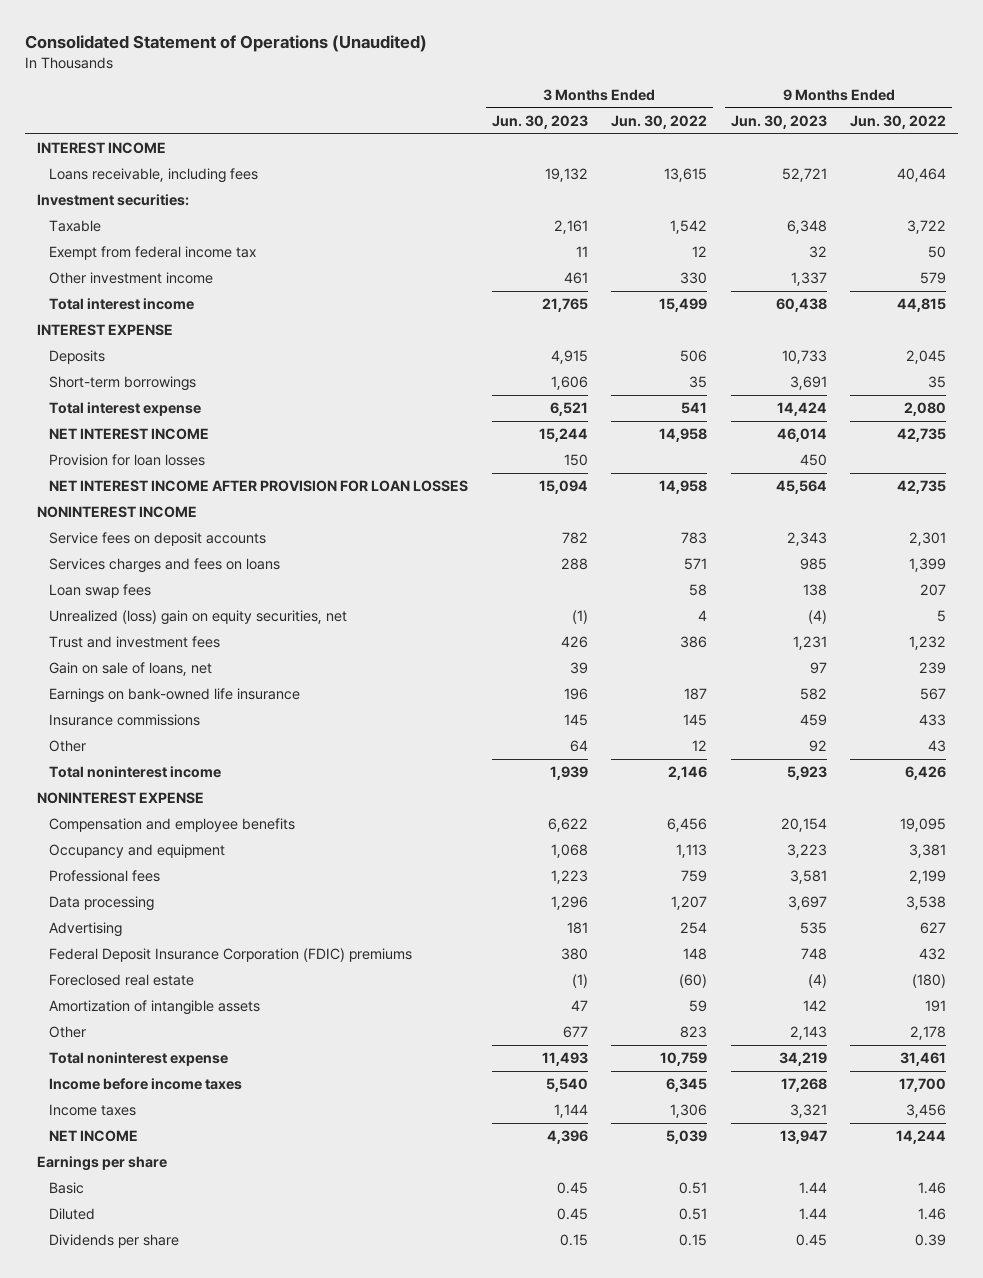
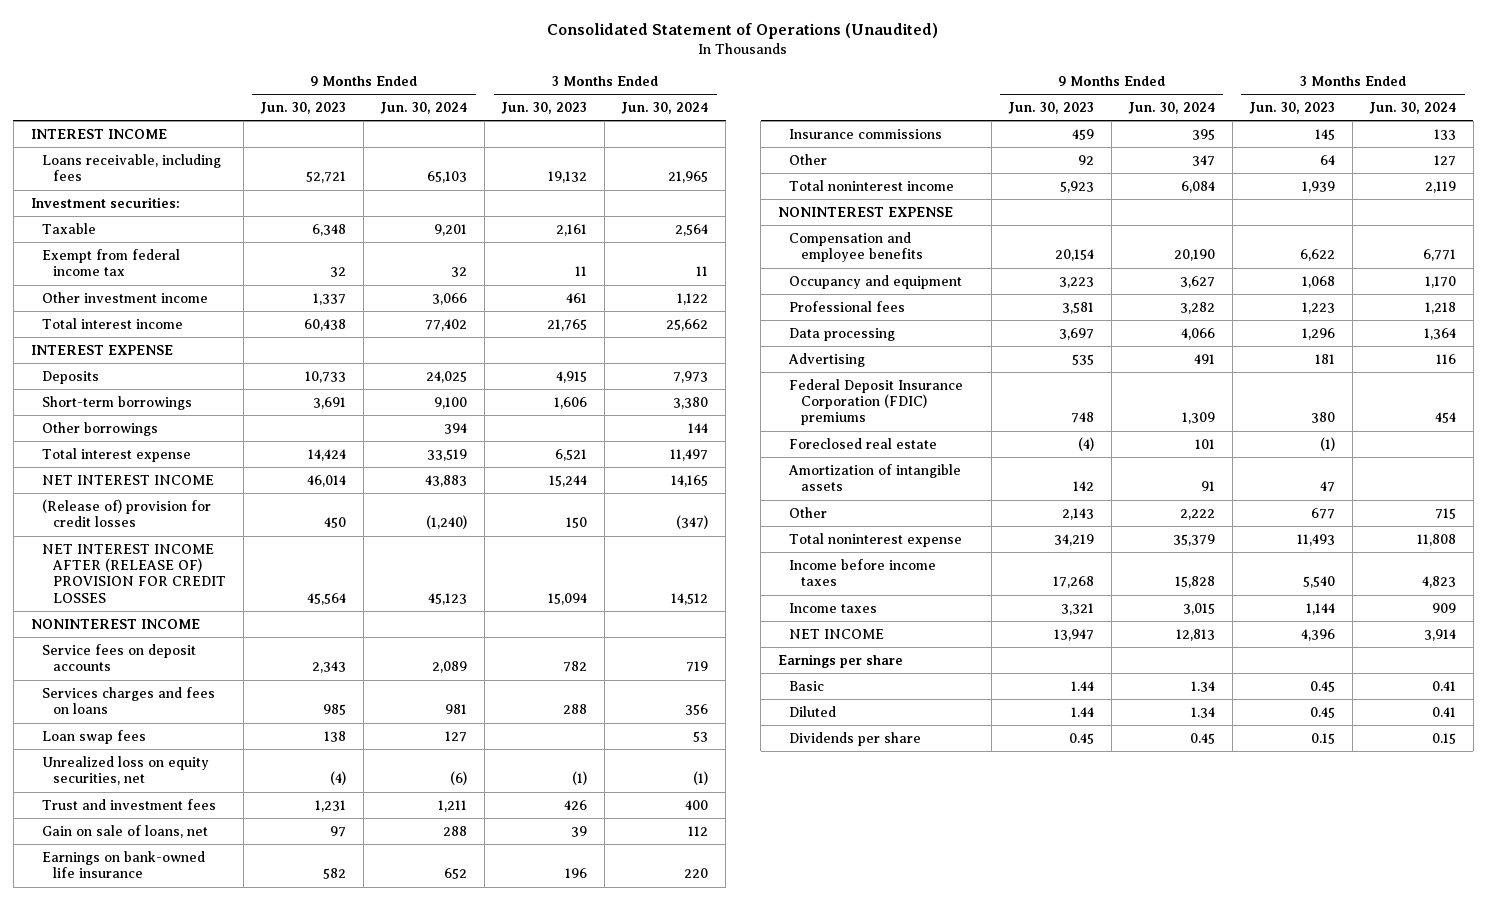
[611,115,708,130] Jun. 30, 2022 -> none
[850,115,947,130] Jun. 30, 2022 -> none
none -> [380,102,468,115] Jun. 30, 2024
none -> [621,102,709,115] Jun. 30, 2024
none -> [41,421,158,436] Other borrowings
[49,454,206,467] Provision for loan losses -> [41,498,211,528] (Release of) provision for credit losses
[49,480,469,493] NET INTEREST INCOME AFTER PROVISION FOR LOAN LOSSES -> [41,543,227,603] NET INTEREST INCOME AFTER (RELEASE OF) PROVISION FOR CREDIT LOSSES
[49,610,348,626] Unrealized (loss) gain on equity securities, net -> [41,755,209,786] Unrealized loss on equity securities, net

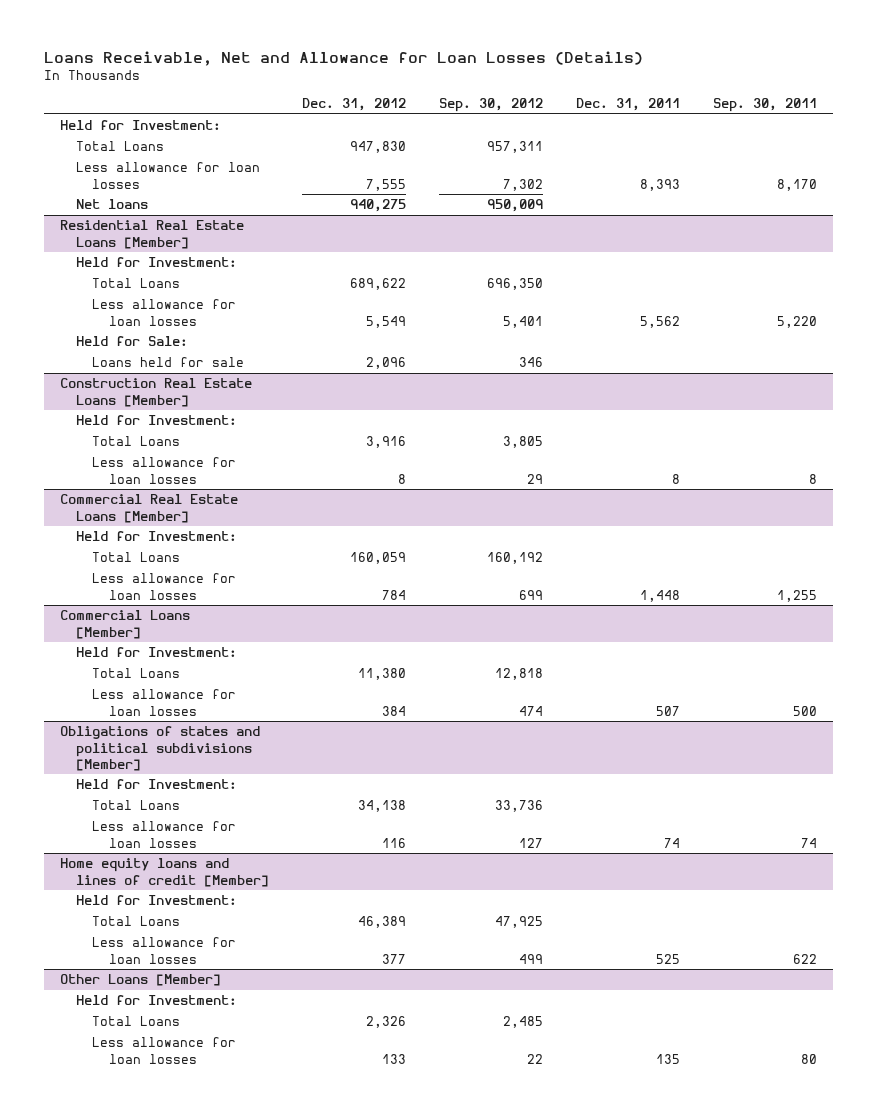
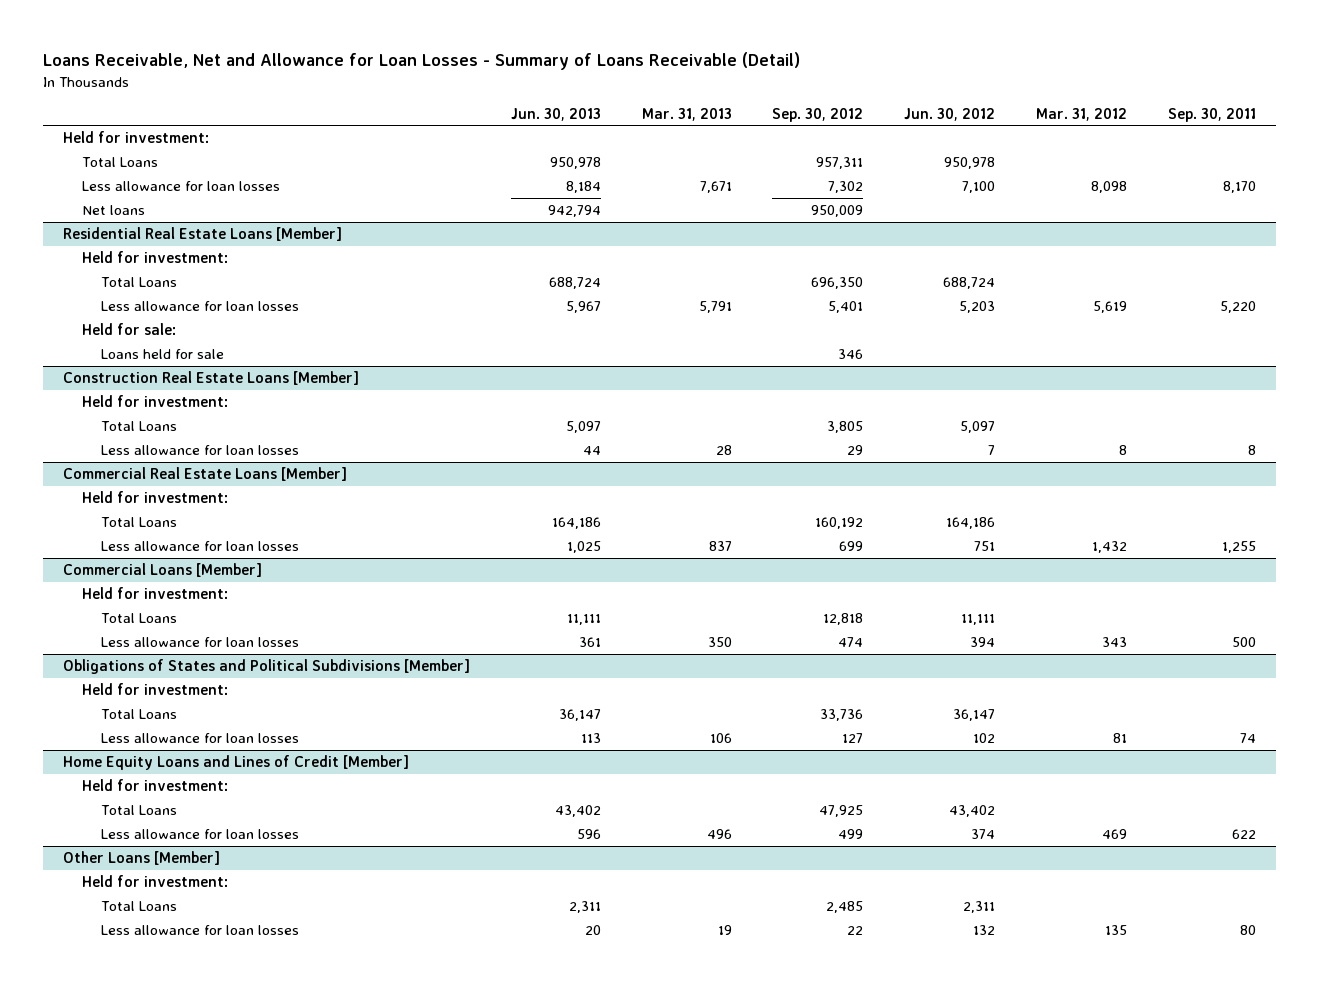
[43,51,643,67] Loans Receivable, Net and Allowance for Loan Losses (Details) -> [42,52,800,71] Loans Receivable, Net and Allowance for Loan Losses - Summary of Loans Receivable (Detail)
[302,98,407,112] Dec. 31, 2012 -> none
[575,98,680,112] Dec. 31, 2011 -> none
none -> [510,107,601,121] Jun. 30, 2013
none -> [641,107,732,121] Mar. 31, 2013
none -> [904,107,996,121] Jun. 30, 2012
none -> [1036,107,1128,121] Mar. 31, 2012
[60,120,222,131] Held for Investment: -> [63,130,210,143] Held for investment:
[76,257,238,268] Held for Investment: -> [81,250,228,263] Held for investment:
[76,336,189,347] Held for Sale: -> [81,322,176,335] Held for sale:
[76,415,238,426] Held for Investment: -> [81,394,228,407] Held for investment:
[76,531,238,542] Held for Investment: -> [81,490,228,503] Held for investment:
[76,647,238,658] Held for Investment: -> [81,586,228,599] Held for investment:
[60,726,261,771] Obligations of states and political subdivisions [Member] -> [63,658,471,674] Obligations of States and Political Subdivisions [Member]
[76,779,238,790] Held for Investment: -> [81,682,228,695] Held for investment:
[60,858,270,887] Home equity loans and lines of credit [Member] -> [63,754,410,770] Home Equity Loans and Lines of Credit [Member]
[76,895,238,906] Held for Investment: -> [81,778,228,791] Held for investment:
[76,995,238,1006] Held for Investment: -> [81,874,228,887] Held for investment:

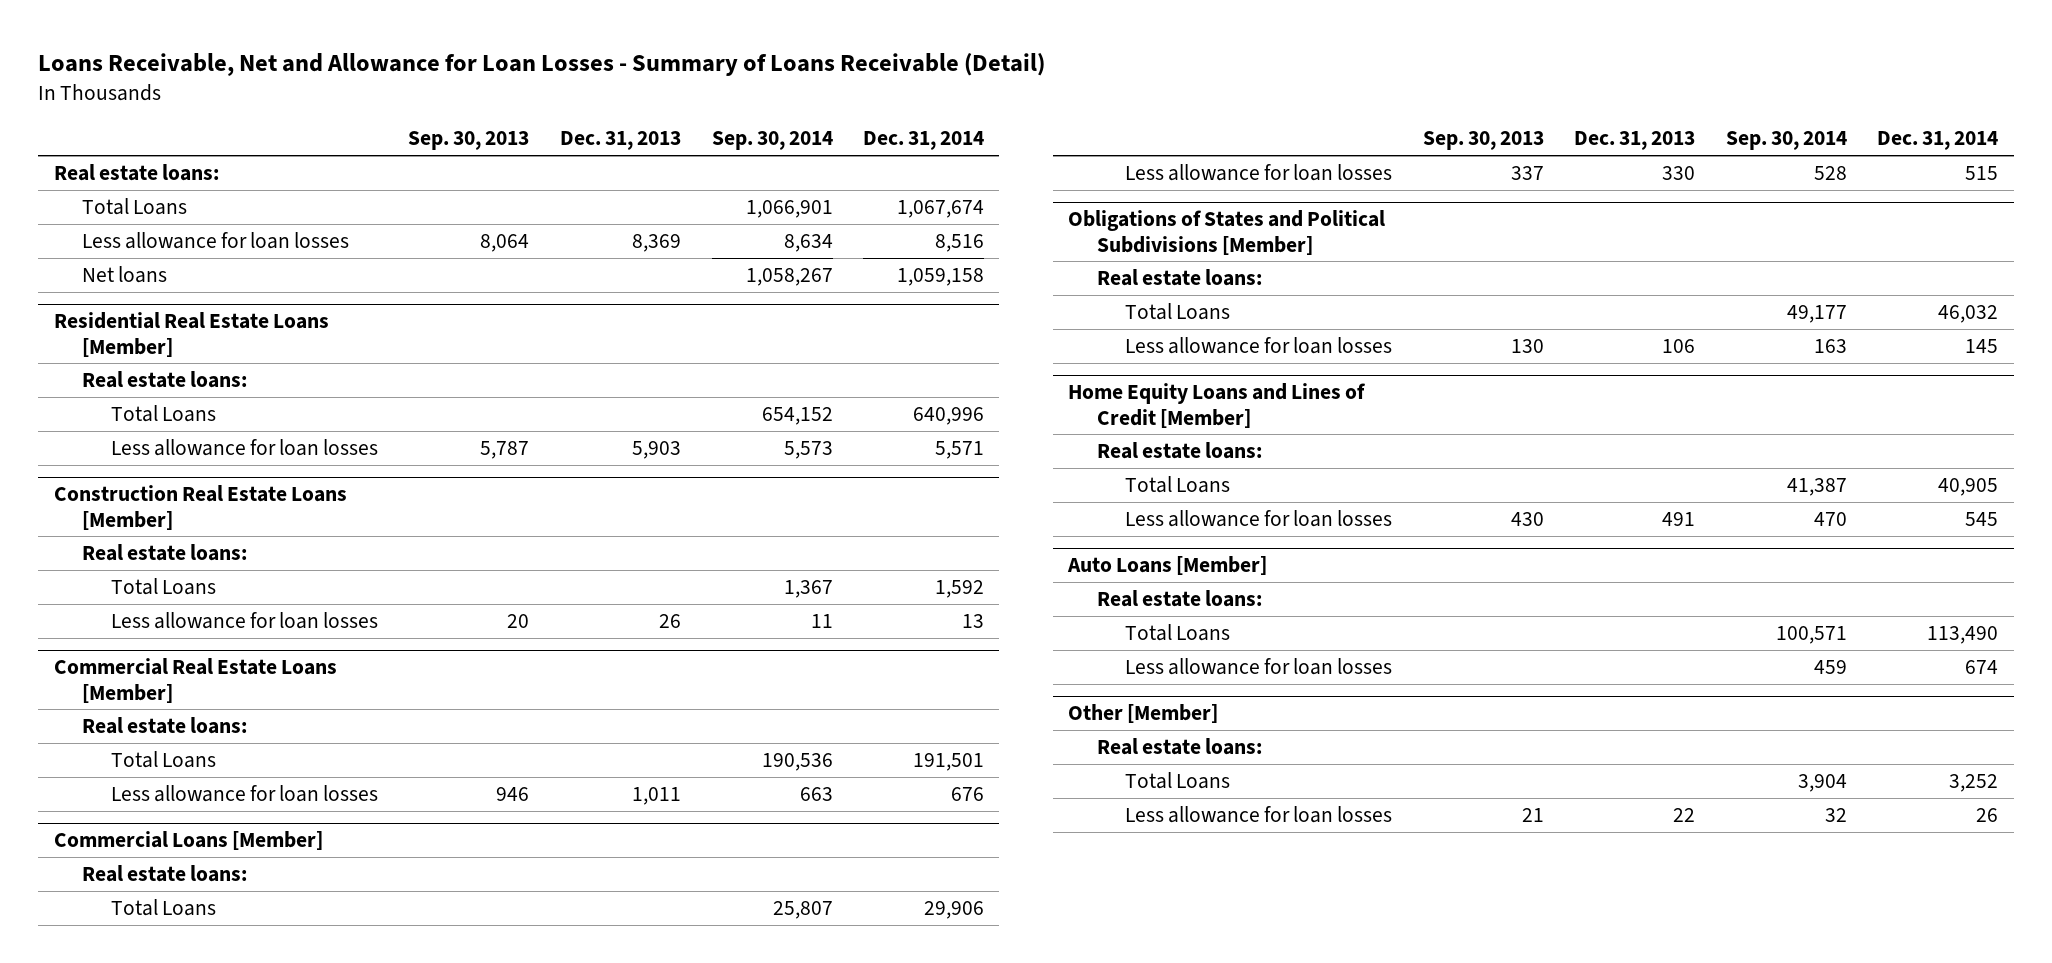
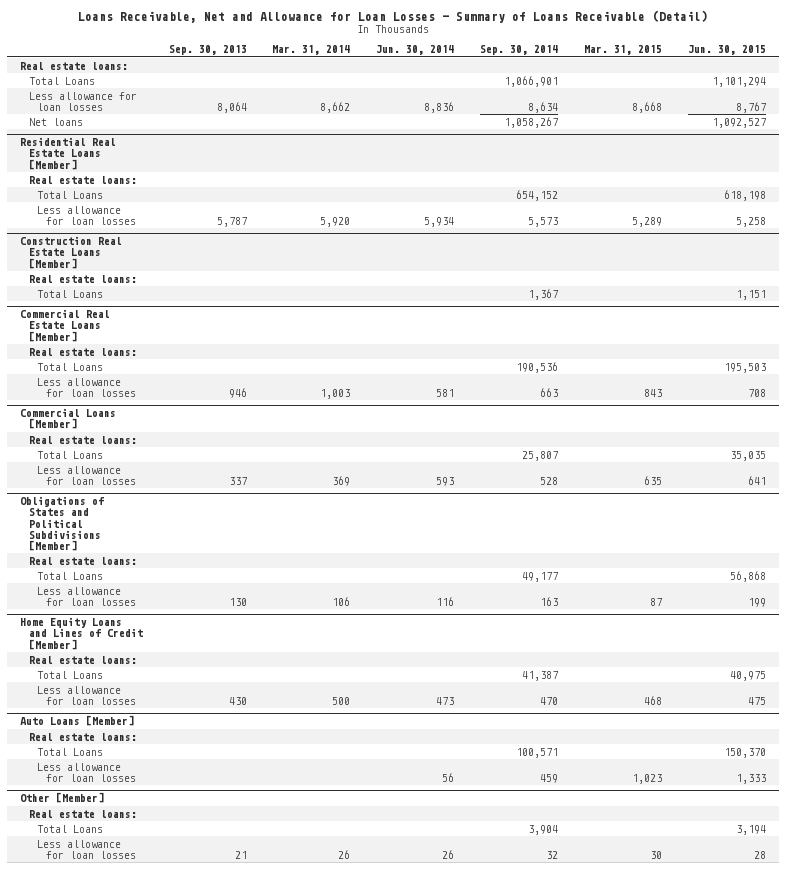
[559,131,681,151] Dec. 31, 2013 -> none
[863,131,985,151] Dec. 31, 2014 -> none
none -> [272,45,351,56] Mar. 31, 2014
none -> [376,45,455,56] Jun. 30, 2014
none -> [584,45,663,56] Mar. 31, 2015
none -> [687,45,766,56] Jun. 30, 2015
[110,611,378,629] Less allowance for loan losses -> none

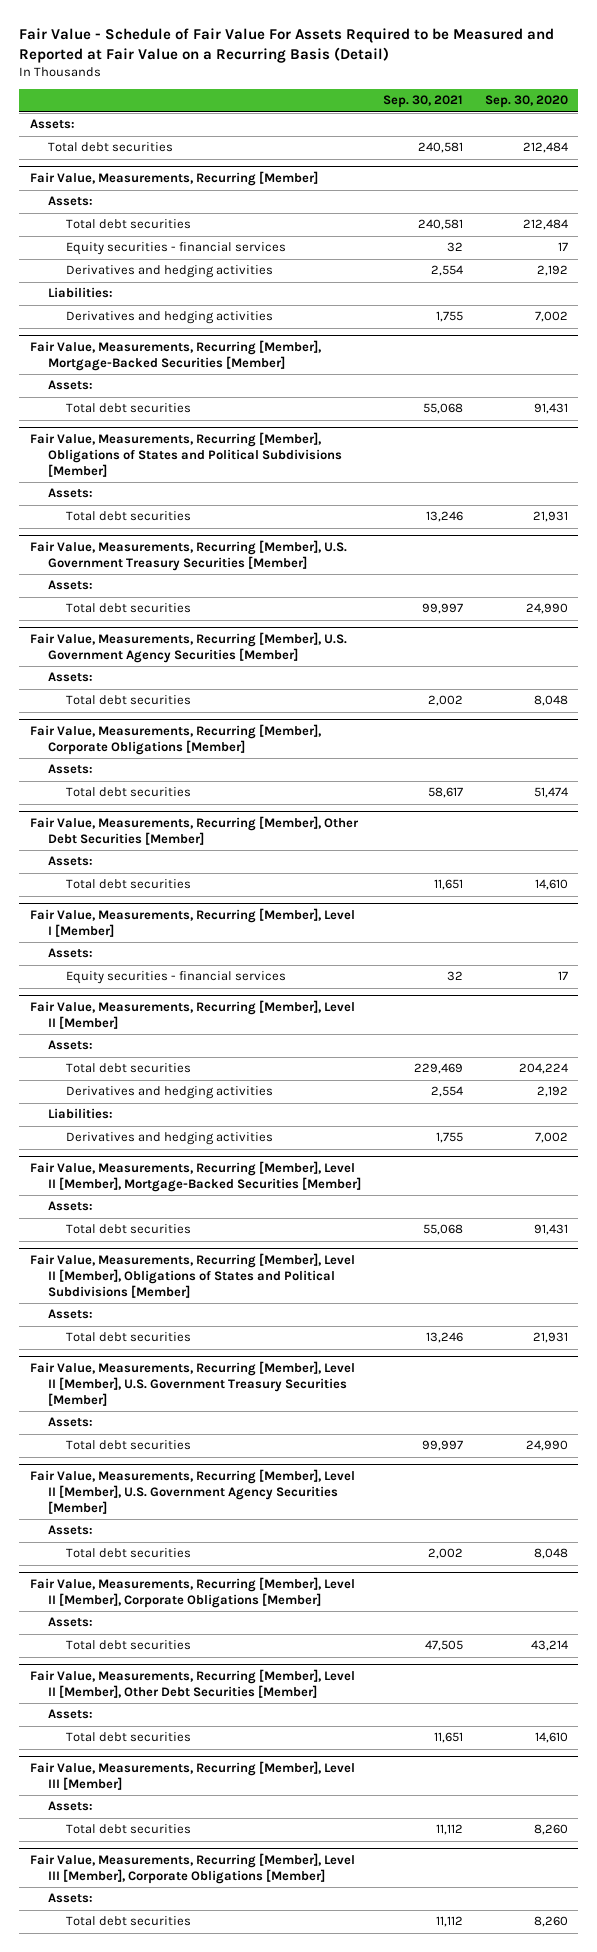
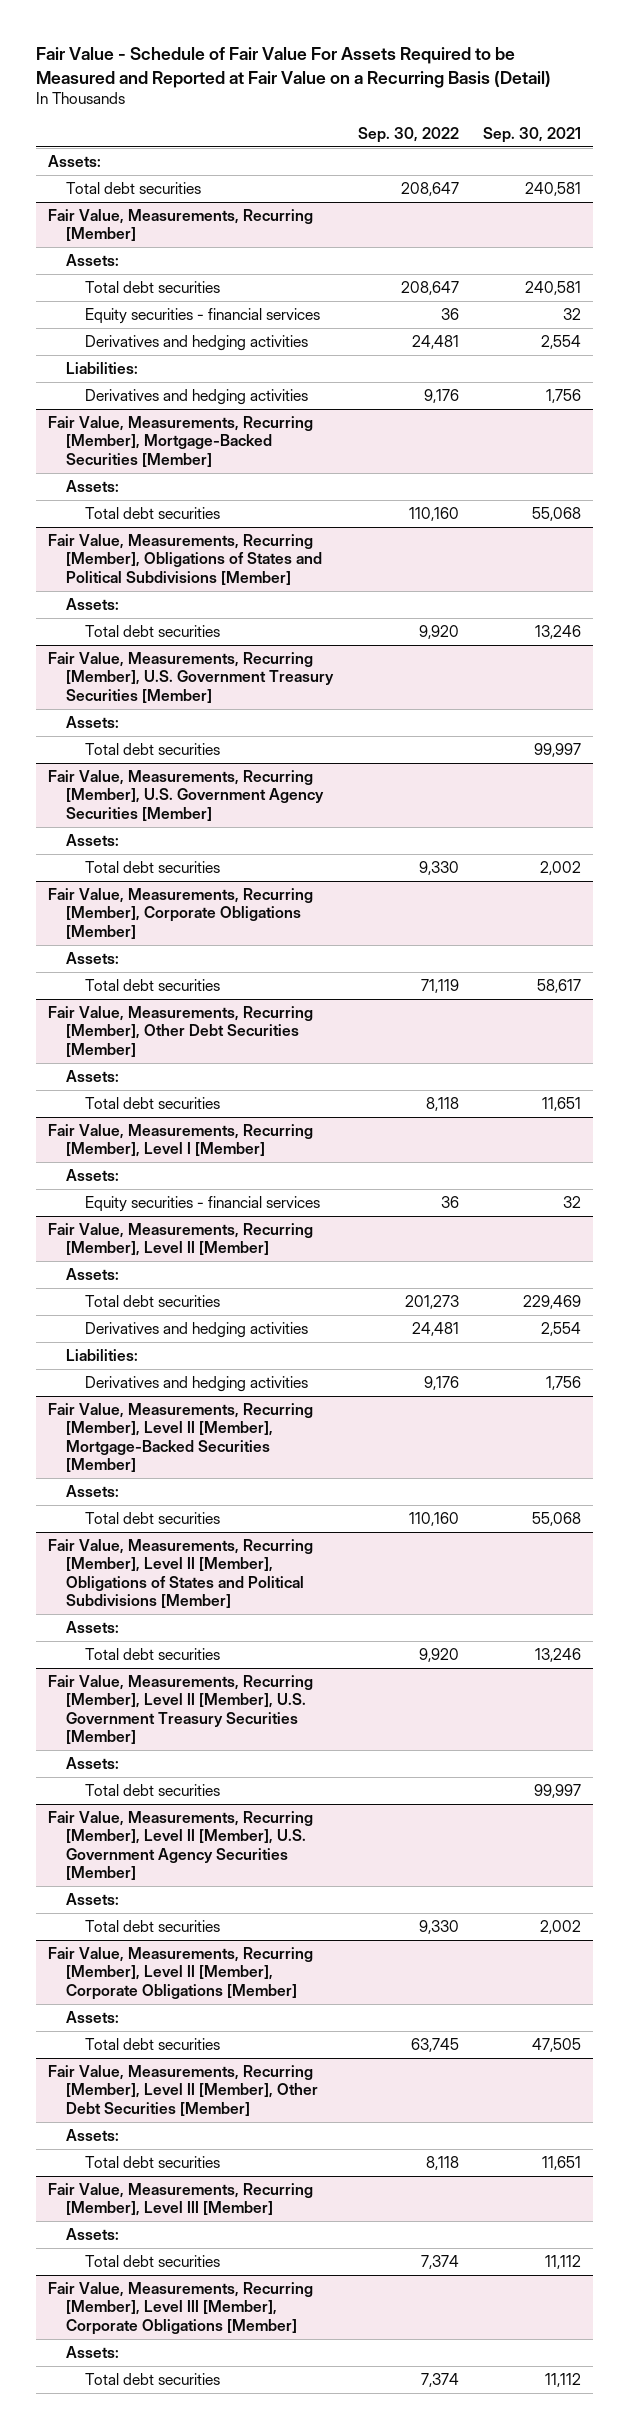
[484,95,568,109] Sep. 30, 2020 -> none
none -> [357,127,459,144] Sep. 30, 2022
[435,311,463,323] 1,755 -> [545,389,581,404] 1,756
[435,1132,463,1144] 1,755 -> [545,1376,581,1391] 1,756

